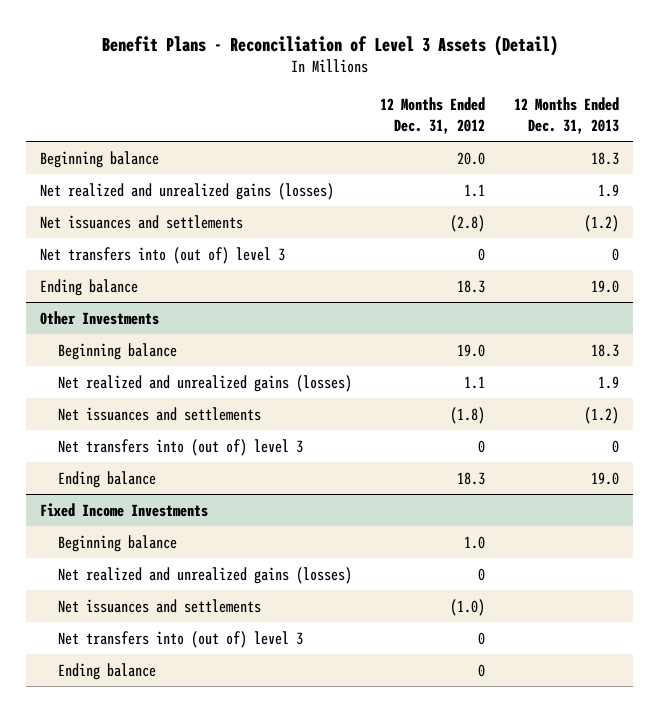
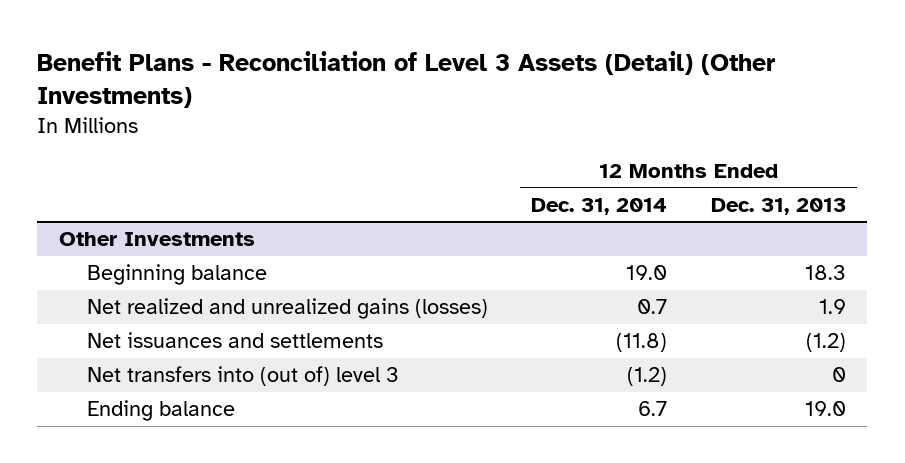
[101,34,558,56] Benefit Plans - Reconciliation of Level 3 Assets (Detail) -> [37,50,776,108] Benefit Plans - Reconciliation of Level 3 Assets (Detail) (Other Investments)
[380,96,486,134] 12 Months Ended Dec. 31, 2012 -> none
none -> [531,197,668,215] Dec. 31, 2014
[40,150,160,168] Beginning balance -> none
[40,182,335,200] Net realized and unrealized gains (losses) -> none
[40,214,244,229] Net issuances and settlements -> none
[40,246,286,264] Net transfers into (out of) level 3 -> none
[40,278,139,296] Ending balance -> none
[40,502,209,517] Fixed Income Investments -> none
[57,534,177,552] Beginning balance -> none
[57,566,352,584] Net realized and unrealized gains (losses) -> none
[57,598,261,613] Net issuances and settlements -> none
[57,630,303,648] Net transfers into (out of) level 3 -> none
[57,662,156,680] Ending balance -> none

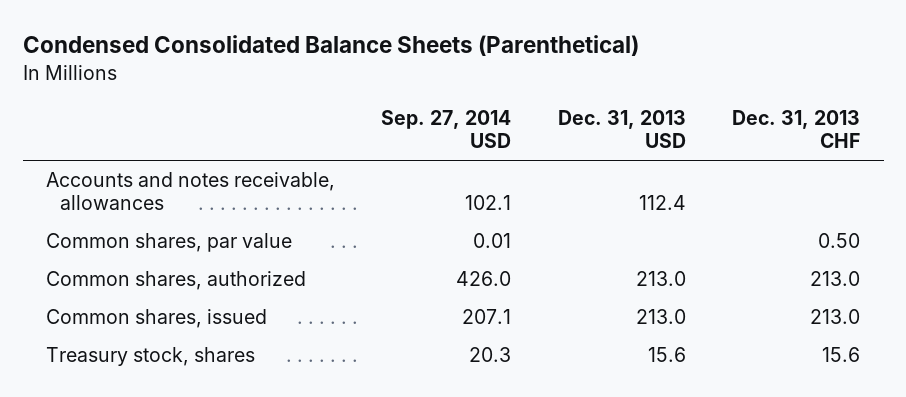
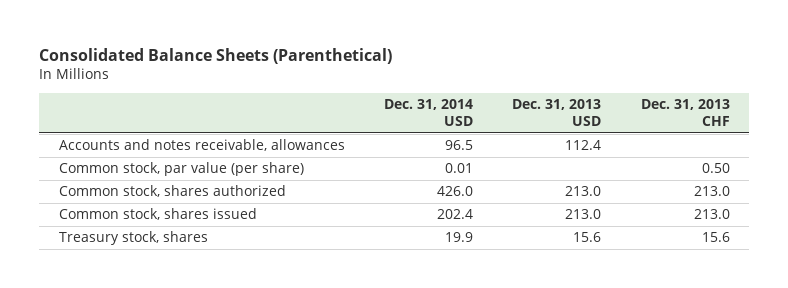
[22,35,639,57] Condensed Consolidated Balance Sheets (Parenthetical) -> [39,47,393,64] Consolidated Balance Sheets (Parenthetical)
[381,110,512,149] Sep. 27, 2014 USD -> none
none -> [384,99,474,126] Dec. 31, 2014 USD
[46,233,293,253] Common shares, par value -> [58,162,304,177] Common stock, par value (per share)
[46,271,307,291] Common shares, authorized -> [58,185,286,198] Common stock, shares authorized
[46,309,268,329] Common shares, issued -> [58,208,257,221] Common stock, shares issued

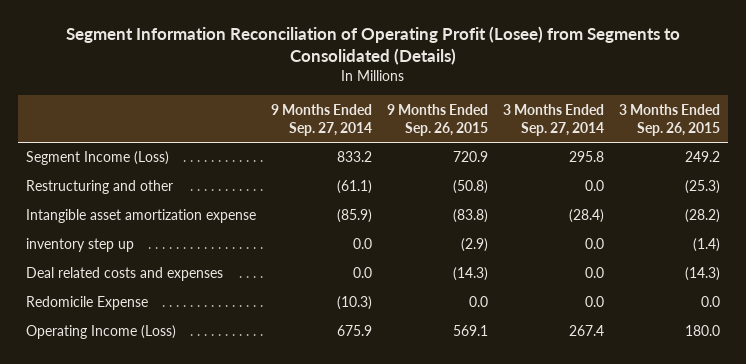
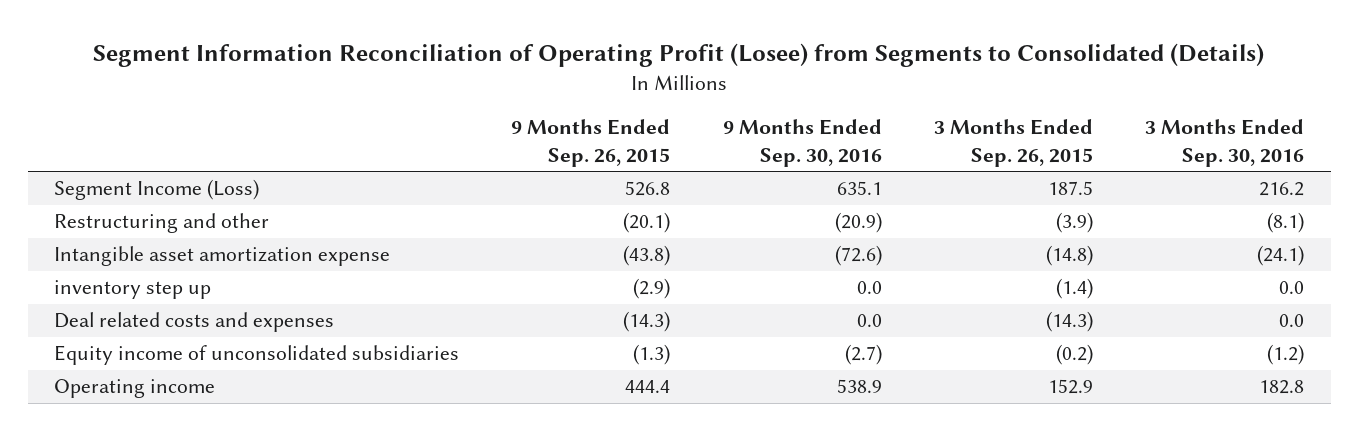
[270,103,372,137] 9 Months Ended Sep. 27, 2014 -> none
[503,103,605,137] 3 Months Ended Sep. 27, 2014 -> none
none -> [722,119,882,167] 9 Months Ended Sep. 30, 2016
none -> [1145,119,1305,167] 3 Months Ended Sep. 30, 2016
[452,151,488,163] 720.9 -> [625,181,671,197] 526.8
[685,151,721,163] 249.2 -> [1048,181,1094,196] 187.5
[452,180,488,195] (50.8) -> [623,212,671,234] (20.1)
[685,180,721,195] (25.3) -> [1056,212,1094,234] (3.9)
[452,209,488,224] (83.8) -> [623,245,671,267] (43.8)
[685,209,721,224] (28.2) -> [1046,245,1094,267] (14.8)
[25,296,148,311] Redomicile Expense -> none
none -> [54,345,460,366] Equity income of unconsolidated subsidiaries
[25,325,176,340] Operating Income (Loss) -> [54,379,216,399] Operating income
[452,325,488,337] 569.1 -> [625,380,671,394] 444.4
[685,325,721,337] 180.0 -> [1048,379,1094,395] 152.9

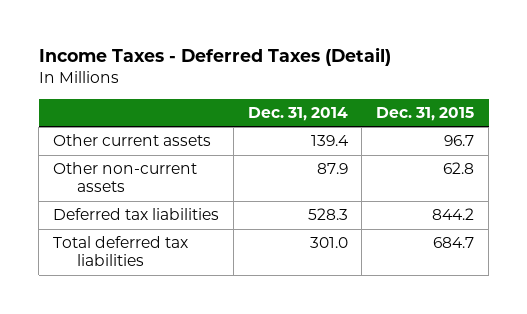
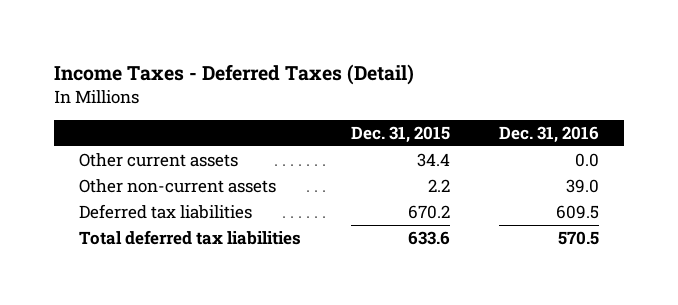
[247,106,348,121] Dec. 31, 2014 -> none
none -> [499,125,600,143] Dec. 31, 2016
[444,135,475,147] 96.7 -> [416,152,450,167] 34.4
[443,162,475,175] 62.8 -> [427,178,450,192] 2.2
[432,208,475,221] 844.2 -> [407,204,450,219] 670.2
[433,237,475,249] 684.7 -> [407,230,450,245] 633.6

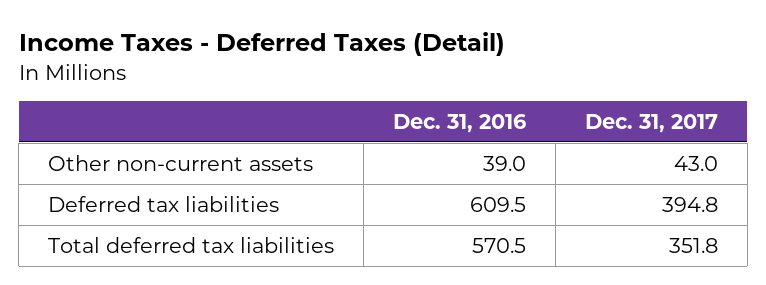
[350,125,450,143] Dec. 31, 2015 -> none
none -> [584,113,718,133] Dec. 31, 2017
[78,152,238,167] Other current assets -> none

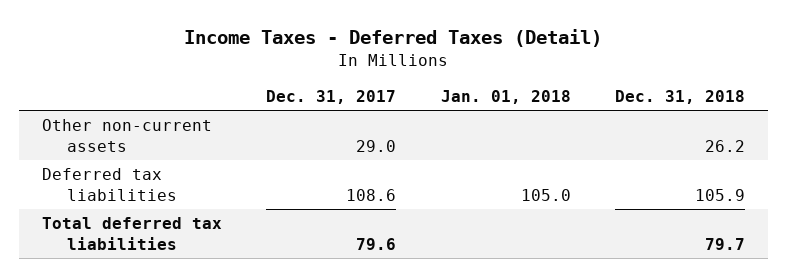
[393,113,527,133] Dec. 31, 2016 -> none
none -> [440,90,571,105] Jan. 01, 2018
none -> [615,90,746,105] Dec. 31, 2018
[673,155,718,171] 43.0 -> [356,139,397,152] 29.0
[661,196,718,212] 394.8 -> [346,188,397,201] 108.6
[668,237,718,253] 351.8 -> [356,237,397,250] 79.6

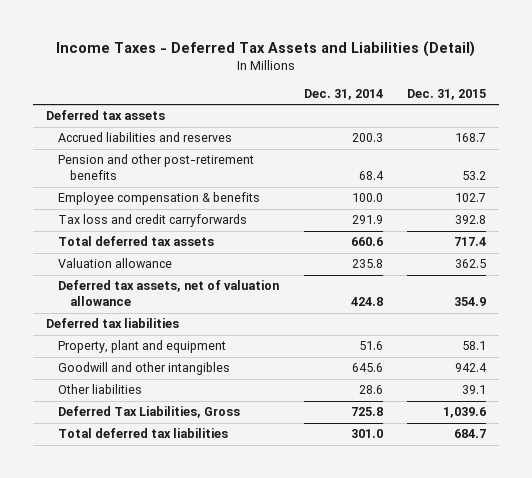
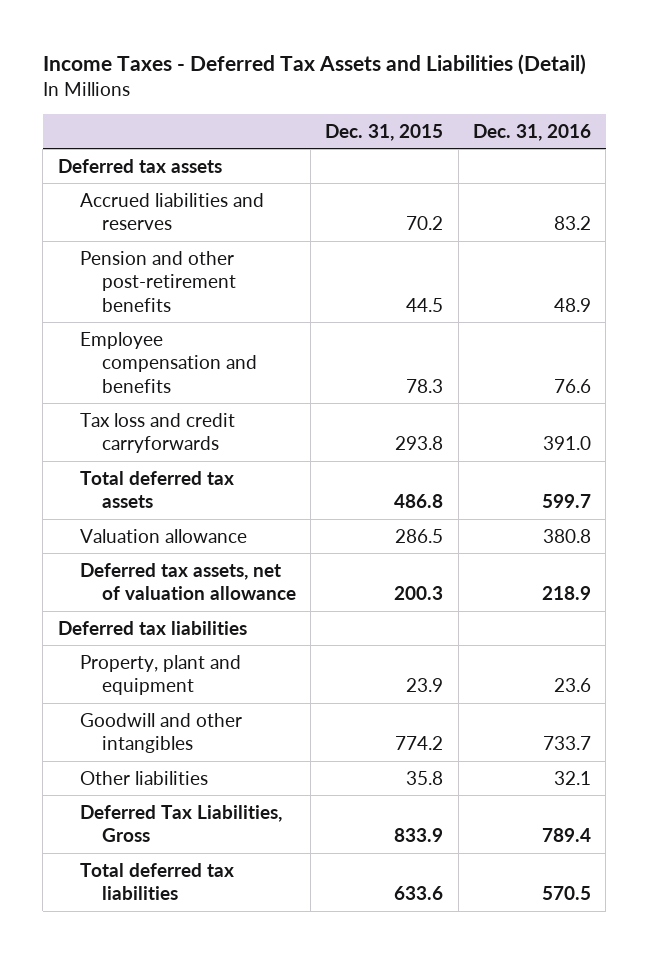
[303,88,383,100] Dec. 31, 2014 -> none
none -> [472,123,591,141] Dec. 31, 2016
[455,133,487,143] 168.7 -> [406,216,444,231] 70.2
[462,171,487,181] 53.2 -> [406,297,444,312] 44.5
[57,192,260,206] Employee compensation & benefits -> [79,331,257,393] Employee compensation and benefits
[455,193,487,203] 102.7 -> [406,378,444,393] 78.3
[455,215,487,225] 392.8 -> [395,436,444,451] 293.8
[454,237,487,247] 717.4 -> [394,494,444,509] 486.8
[455,259,487,269] 362.5 -> [395,528,444,543] 286.5
[454,297,487,307] 354.9 -> [394,586,444,601] 200.3
[462,341,487,351] 58.1 -> [406,678,444,693] 23.9
[455,363,488,373] 942.4 -> [395,736,444,751] 774.2
[462,385,487,395] 39.1 -> [406,770,444,785] 35.8
[443,407,487,419] 1,039.6 -> [394,828,444,843] 833.9
[454,429,487,439] 684.7 -> [394,886,444,901] 633.6

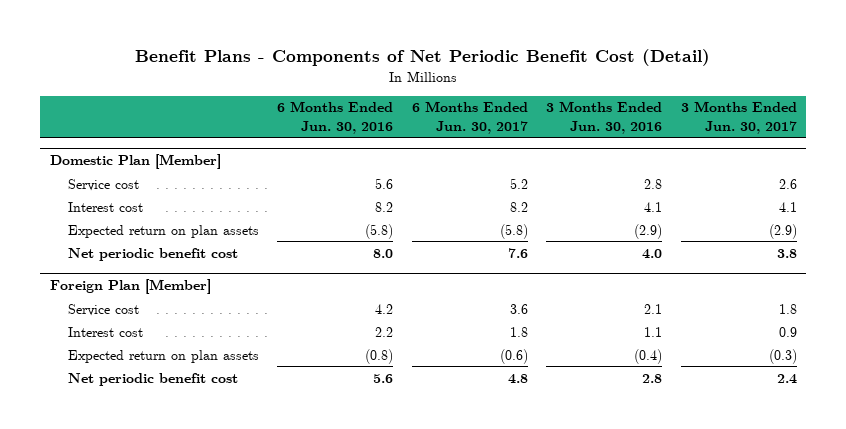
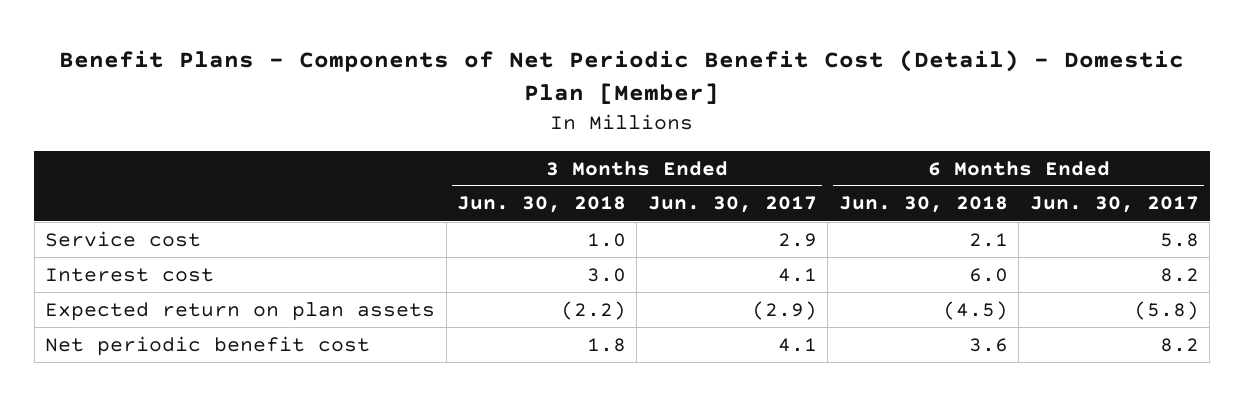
[135,49,711,67] Benefit Plans - Components of Net Periodic Benefit Cost (Detail) -> [58,50,1184,105] Benefit Plans - Components of Net Periodic Benefit Cost (Detail) - Domestic Plan [Member]
[277,101,394,134] 6 Months Ended Jun. 30, 2016 -> none
[546,101,663,134] 3 Months Ended Jun. 30, 2016 -> none
none -> [456,196,626,214] Jun. 30, 2018
none -> [838,196,1008,214] Jun. 30, 2018
[49,153,221,169] Domestic Plan [Member] -> none
[509,177,528,189] 5.2 -> [1159,232,1199,247] 5.8
[778,178,797,189] 2.6 -> [777,232,817,247] 2.9
[49,278,211,294] Foreign Plan [Member] -> none
[67,303,139,316] Service cost -> none
[67,326,143,337] Interest cost -> none
[67,349,259,363] Expected return on plan assets -> none
[67,372,238,386] Net periodic benefit cost -> none
[507,247,528,258] 7.6 -> [1159,337,1199,352] 8.2
[776,248,797,258] 3.8 -> [777,337,817,352] 4.1

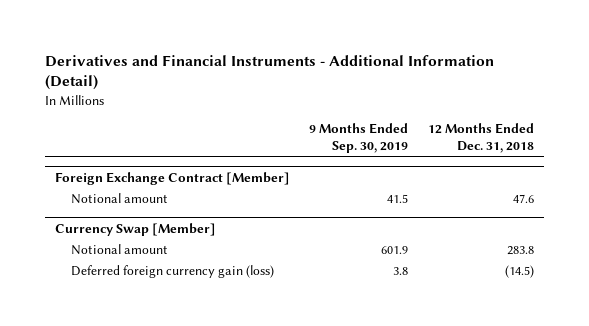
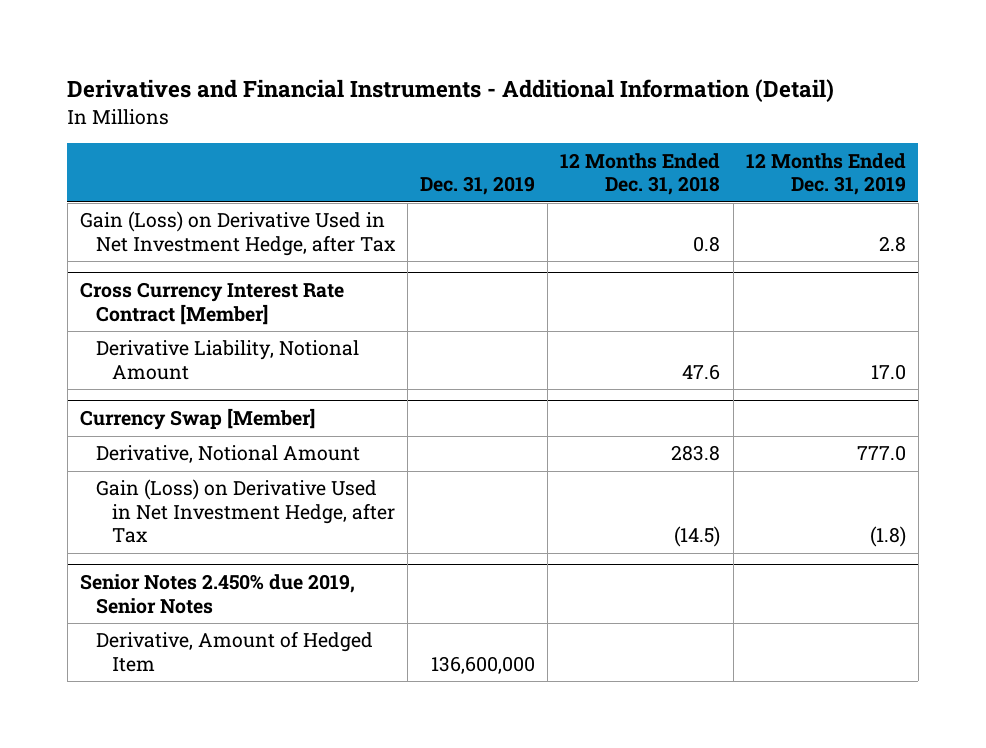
[309,123,409,154] 9 Months Ended Sep. 30, 2019 -> none
none -> [420,176,536,196] Dec. 31, 2019
none -> [745,152,906,196] 12 Months Ended Dec. 31, 2019
none -> [79,211,396,256] Gain (Loss) on Derivative Used in Net Investment Hedge, after Tax
[54,171,290,185] Foreign Exchange Contract [Member] -> [79,282,344,325] Cross Currency Interest Rate Contract [Member]
[71,193,169,205] Notional amount -> [95,340,359,380] Derivative Liability, Notional Amount
[71,244,169,256] Notional amount -> [95,445,360,464] Derivative, Notional Amount
[71,265,275,279] Deferred foreign currency gain (loss) -> [95,479,395,544] Gain (Loss) on Derivative Used in Net Investment Hedge, after Tax
none -> [79,574,355,614] Senior Notes 2.450% due 2019, Senior Notes
none -> [95,631,373,672] Derivative, Amount of Hedged Item

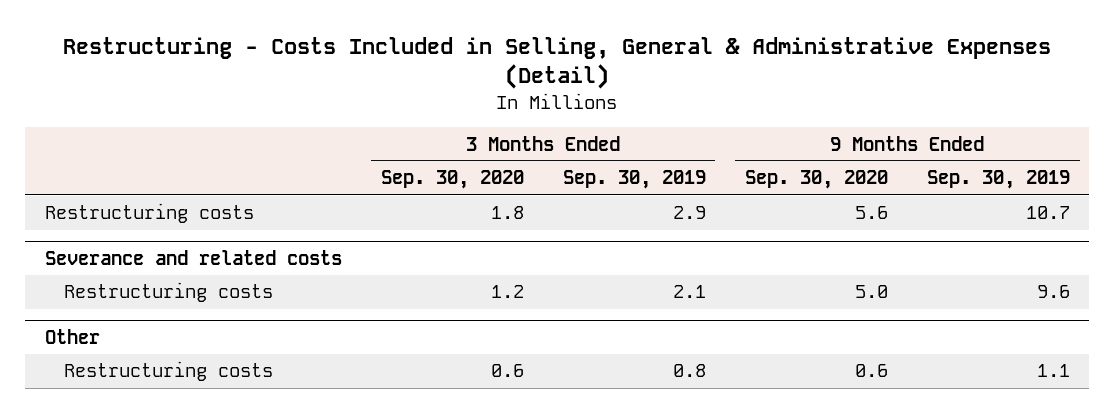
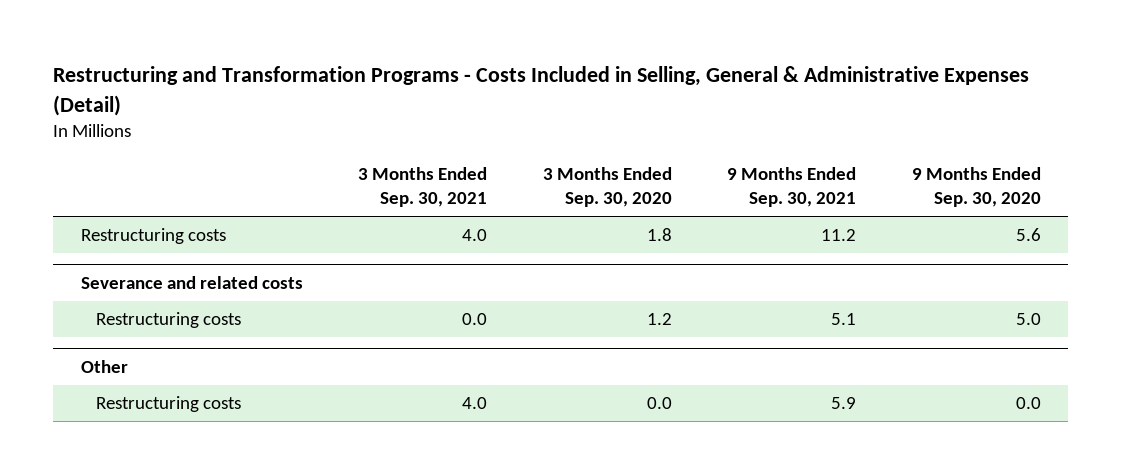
[63,37,1052,90] Restructuring - Costs Included in Selling, General & Administrative Expenses (Detail) -> [53,66,1030,116] Restructuring and Transformation Programs - Costs Included in Selling, General & Administrative Expenses (Detail)
[562,170,706,190] Sep. 30, 2019 -> none
[926,170,1070,190] Sep. 30, 2019 -> none
none -> [358,167,488,208] 3 Months Ended Sep. 30, 2021
none -> [727,167,857,208] 9 Months Ended Sep. 30, 2021
[490,364,524,378] 0.6 -> [646,397,672,410] 0.0
[854,364,888,378] 0.6 -> [1015,397,1041,410] 0.0

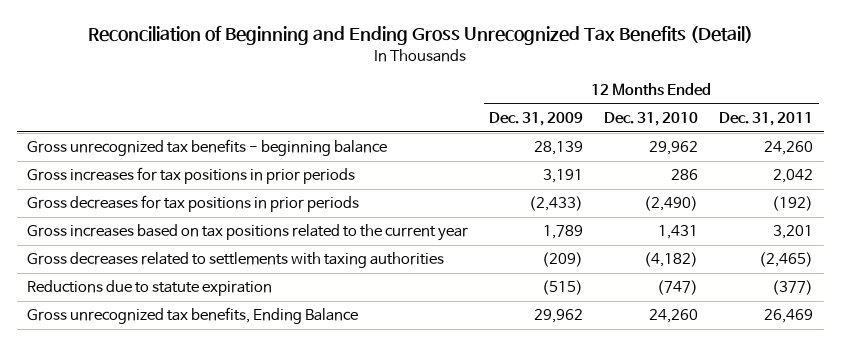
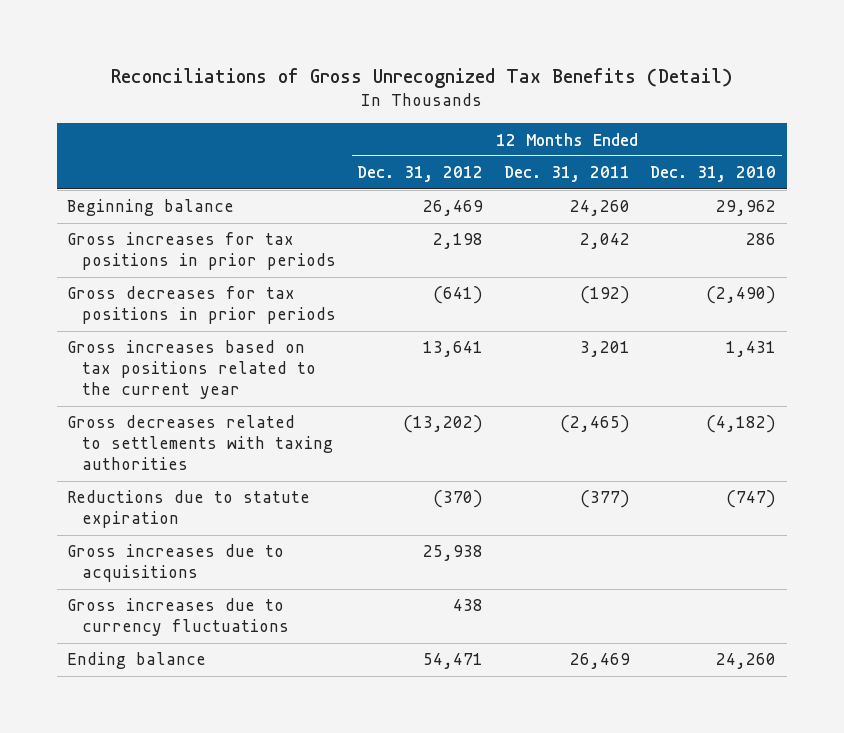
[88,26,754,46] Reconciliation of Beginning and Ending Gross Unrecognized Tax Benefits (Detail) -> [110,68,733,89] Reconciliations of Gross Unrecognized Tax Benefits (Detail)
[489,112,584,127] Dec. 31, 2009 -> none
none -> [356,166,483,183] Dec. 31, 2012
[27,139,388,157] Gross unrecognized tax benefits - beginning balance -> [67,199,235,217] Beginning balance
none -> [67,544,285,583] Gross increases due to acquisitions
none -> [67,598,289,637] Gross increases due to currency fluctuations
[27,307,359,325] Gross unrecognized tax benefits, Ending Balance -> [67,652,207,670] Ending balance

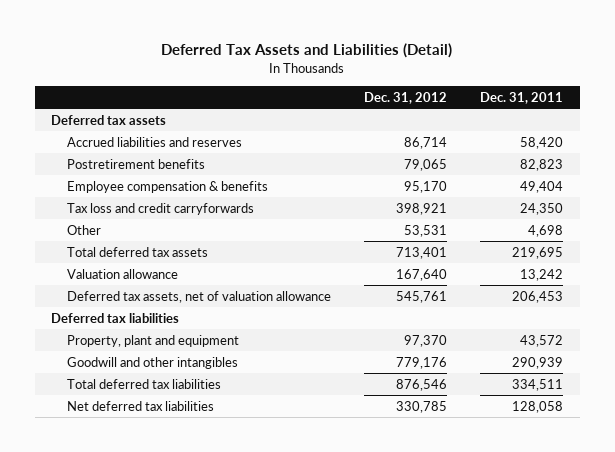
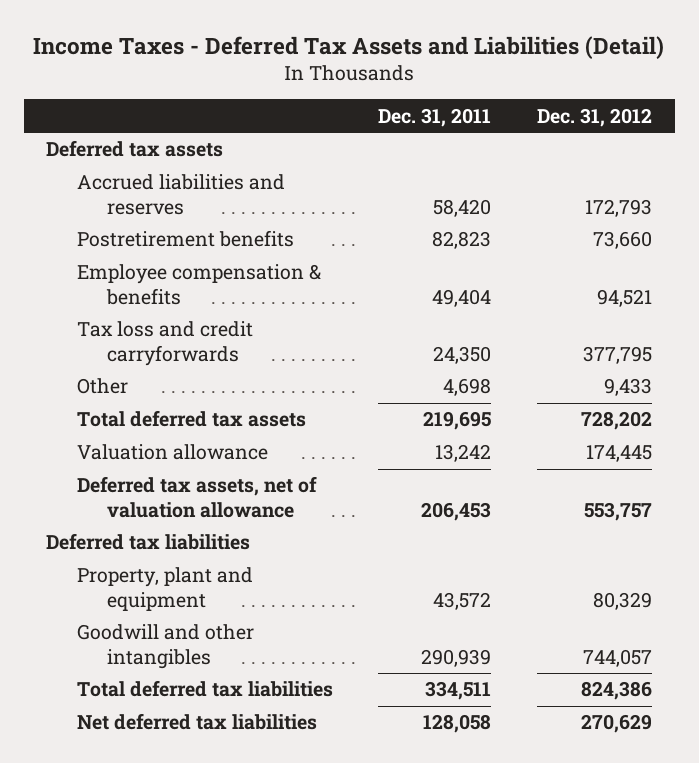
[161,43,453,59] Deferred Tax Assets and Liabilities (Detail) -> [33,35,665,59] Income Taxes - Deferred Tax Assets and Liabilities (Detail)
[404,136,448,149] 86,714 -> [585,198,653,217] 172,793
[404,158,448,171] 79,065 -> [593,231,653,250] 73,660
[404,180,448,193] 95,170 -> [597,288,653,307] 94,521
[396,202,448,215] 398,921 -> [583,345,653,364] 377,795
[404,224,448,237] 53,531 -> [604,378,653,397] 9,433
[396,246,448,259] 713,401 -> [581,411,653,431] 728,202
[396,268,448,281] 167,640 -> [586,445,653,463] 174,445
[396,290,448,303] 545,761 -> [584,501,653,521] 553,757
[404,334,448,347] 97,370 -> [593,591,653,610] 80,329
[396,356,448,369] 779,176 -> [583,648,653,667] 744,057
[396,378,448,391] 876,546 -> [581,681,653,701] 824,386
[396,400,448,413] 330,785 -> [581,714,653,734] 270,629

